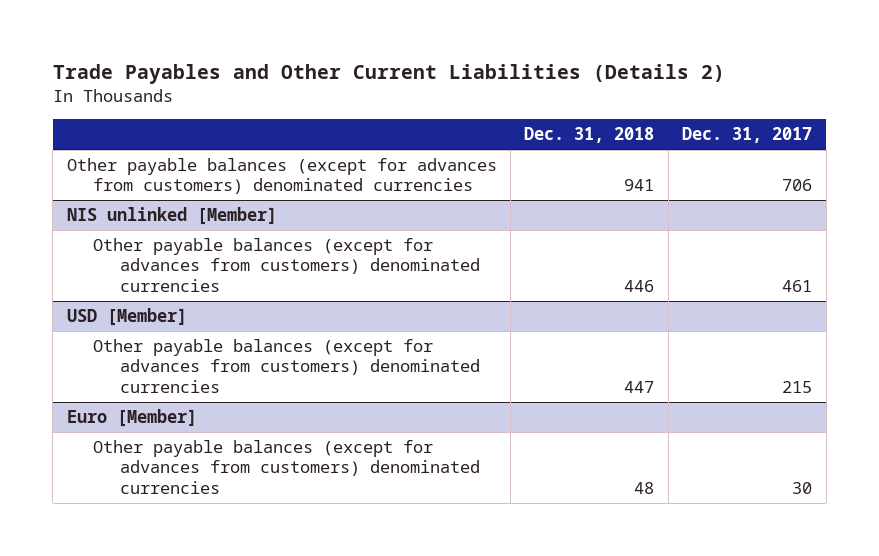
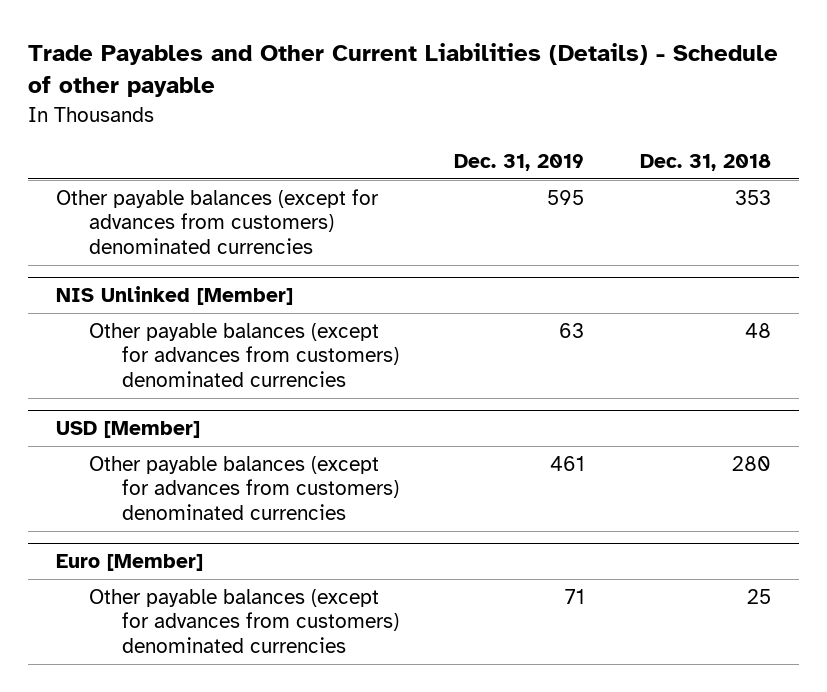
[52,64,725,85] Trade Payables and Other Current Liabilities (Details 2) -> [27,42,778,98] Trade Payables and Other Current Liabilities (Details) - Schedule of other payable
[682,127,813,144] Dec. 31, 2017 -> none
none -> [454,153,585,171] Dec. 31, 2019
[624,179,655,192] 941 -> [734,189,771,205] 353
[66,207,277,226] NIS unlinked [Member] -> [55,286,293,306] NIS Unlinked [Member]
[624,279,655,292] 446 -> [744,322,771,338] 48
[624,380,655,393] 447 -> [731,455,771,471] 280
[634,481,655,494] 48 -> [746,588,771,604] 25

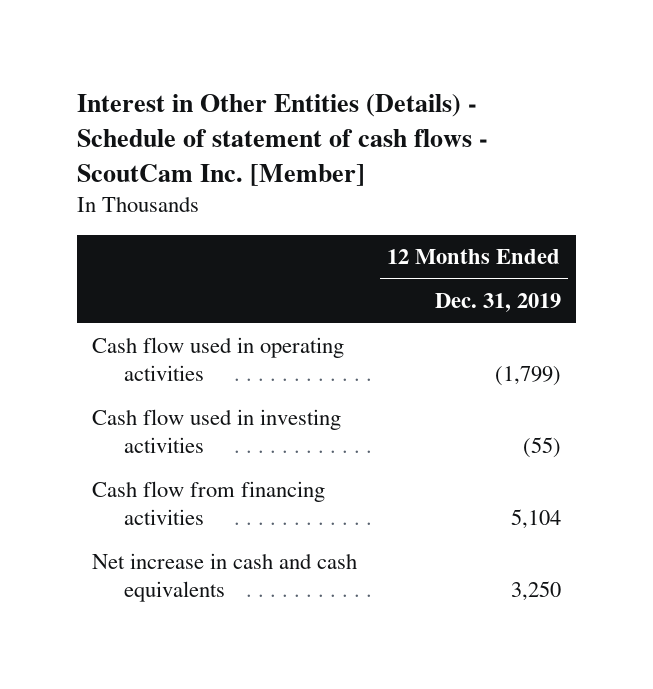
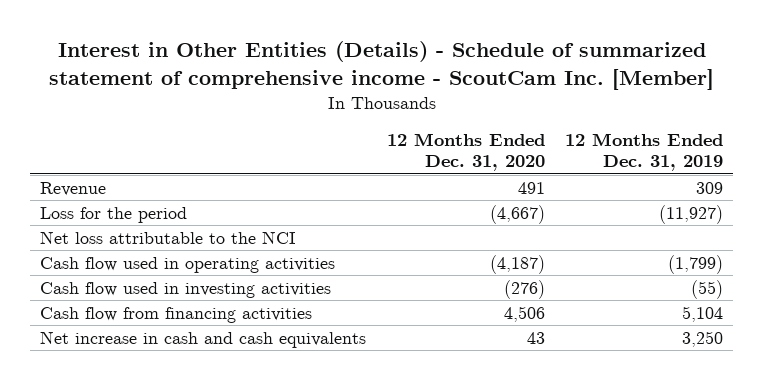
[76,93,488,187] Interest in Other Entities (Details) - Schedule of statement of cash flows - ScoutCam Inc. [Member] -> [48,41,714,91] Interest in Other Entities (Details) - Schedule of summarized statement of comprehensive income - ScoutCam Inc. [Member]
none -> [386,133,545,172] 12 Months Ended Dec. 31, 2020
none -> [39,181,106,196] Revenue
none -> [39,206,187,223] Loss for the period
none -> [39,230,296,244] Net loss attributable to the NCI

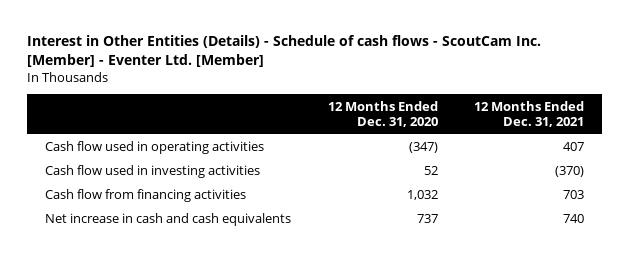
[48,41,714,91] Interest in Other Entities (Details) - Schedule of summarized statement of comprehensive income - ScoutCam Inc. [Member] -> [26,35,541,68] Interest in Other Entities (Details) - Schedule of cash flows - ScoutCam Inc. [Member] - Eventer Ltd. [Member]
[565,133,724,172] 12 Months Ended Dec. 31, 2019 -> none
none -> [474,100,585,128] 12 Months Ended Dec. 31, 2021
[39,181,106,196] Revenue -> none
[39,206,187,223] Loss for the period -> none
[39,230,296,244] Net loss attributable to the NCI -> none
[489,254,545,274] (4,187) -> [408,142,438,154] (347)
[503,279,545,299] (276) -> [423,166,438,176] 52
[503,305,545,322] 4,506 -> [406,190,438,201] 1,032
[526,331,545,344] 43 -> [416,214,438,224] 737

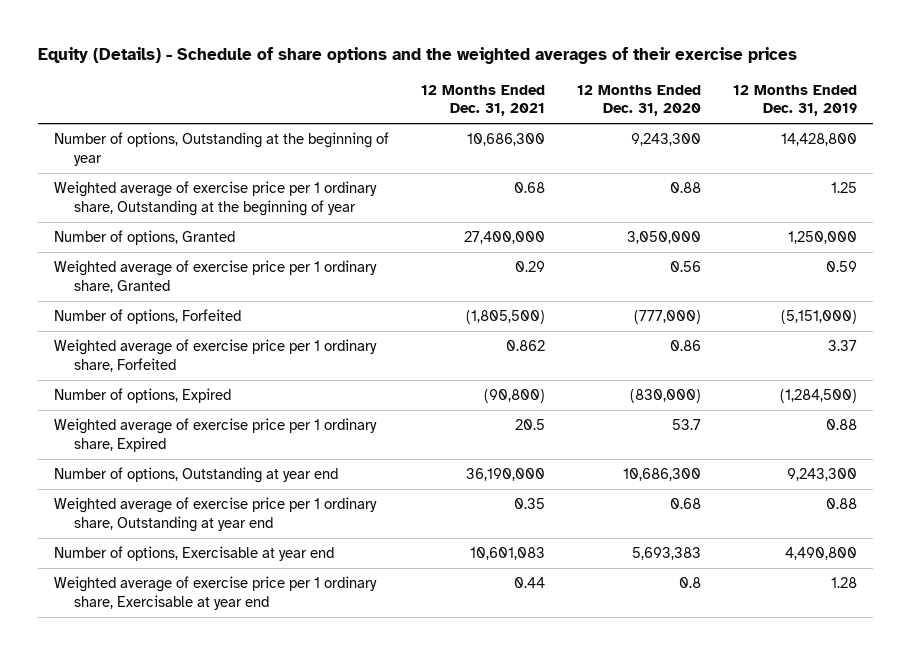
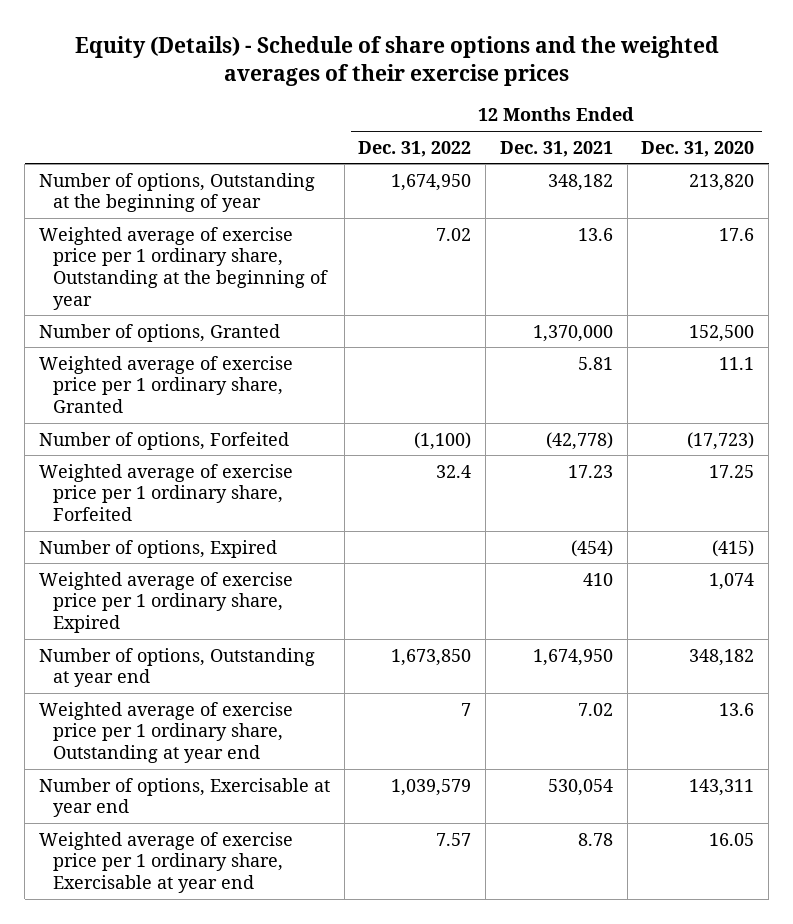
[732,84,857,117] 12 Months Ended Dec. 31, 2019 -> none
none -> [358,140,472,157] Dec. 31, 2022
[466,132,545,146] 10,686,300 -> [547,173,613,191] 348,182
[630,132,701,146] 9,243,300 -> [689,173,755,191] 213,820
[513,181,545,193] 0.68 -> [577,227,613,241] 13.6
[669,181,701,193] 0.88 -> [719,227,755,241] 17.6
[463,230,545,244] 27,400,000 -> [532,324,613,342] 1,370,000
[626,230,701,244] 3,050,000 -> [689,324,755,342] 152,500
[514,260,545,272] 0.29 -> [577,356,613,370] 5.81
[669,260,701,272] 0.56 -> [719,356,755,370] 11.1
[465,309,545,324] (1,805,500) -> [545,431,613,450] (42,778)
[633,309,701,324] (777,000) -> [687,431,755,450] (17,723)
[505,339,545,351] 0.862 -> [567,464,613,478] 17.23
[669,339,701,351] 0.86 -> [709,464,755,478] 17.25
[483,388,545,403] (90,800) -> [570,539,613,557] (454)
[629,388,701,403] (830,000) -> [712,539,755,557] (415)
[514,418,545,430] 20.5 -> [582,572,613,586] 410
[671,418,701,430] 53.7 -> [709,572,755,590] 1,074
[465,467,545,481] 36,190,000 -> [532,648,613,666] 1,674,950
[622,467,701,481] 10,686,300 -> [689,648,755,666] 348,182
[513,497,545,509] 0.35 -> [577,702,613,716] 7.02
[669,497,701,509] 0.68 -> [719,702,755,716] 13.6
[469,546,545,560] 10,601,083 -> [547,778,613,796] 530,054
[631,546,701,560] 5,693,383 -> [689,778,755,796] 143,311
[513,576,545,588] 0.44 -> [577,832,613,846] 8.78
[678,576,701,588] 0.8 -> [709,832,755,846] 16.05

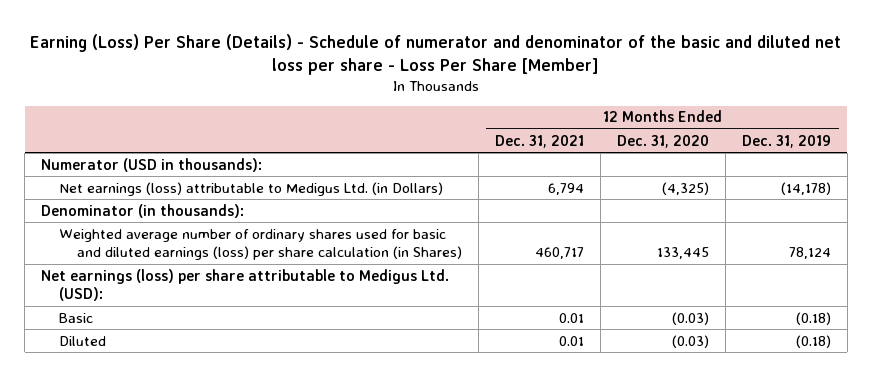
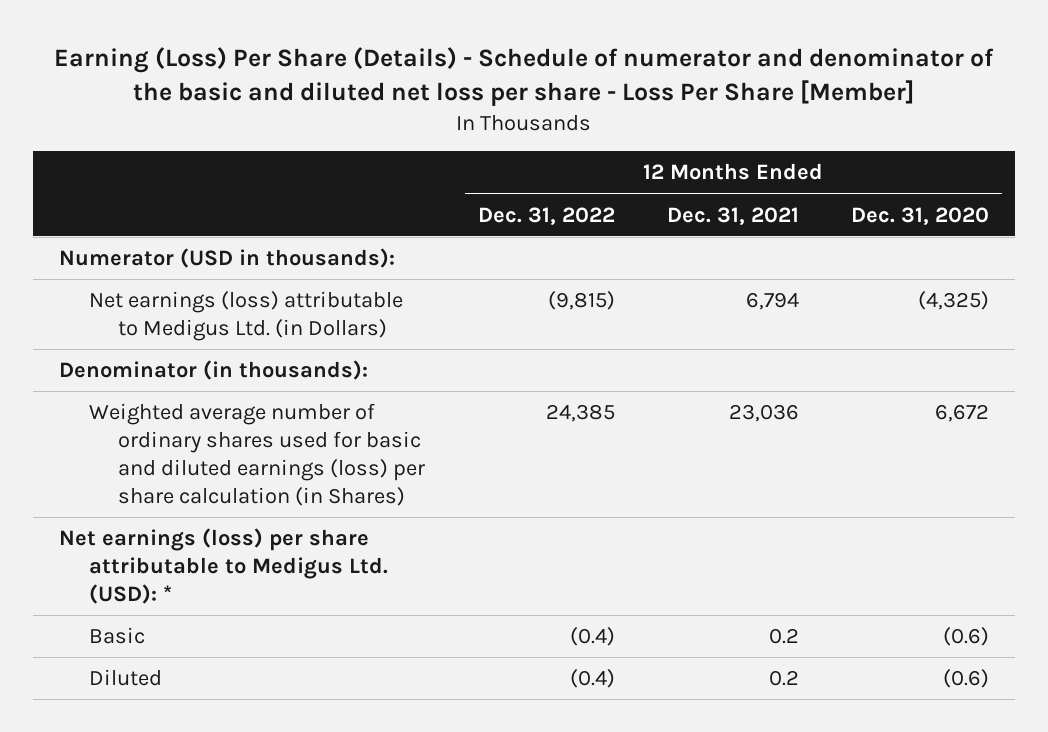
[741,134,831,148] Dec. 31, 2019 -> none
none -> [477,206,615,225] Dec. 31, 2022
[534,246,584,259] 460,717 -> [728,403,799,422] 23,036
[656,246,709,259] 133,445 -> [935,403,990,422] 6,672
[41,268,450,301] Net earnings (loss) per share attributable to Medigus Ltd. (USD): -> [58,527,388,604] Net earnings (loss) per share attributable to Medigus Ltd. (USD): *
[558,312,584,323] 0.01 -> [768,627,799,644] 0.2
[671,311,709,325] (0.03) -> [943,626,990,646] (0.6)
[558,335,584,346] 0.01 -> [768,669,799,686] 0.2
[671,334,709,348] (0.03) -> [943,668,990,688] (0.6)

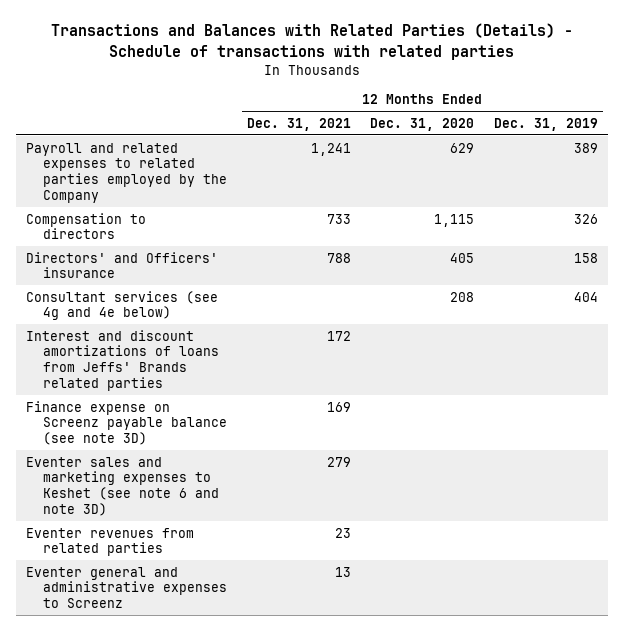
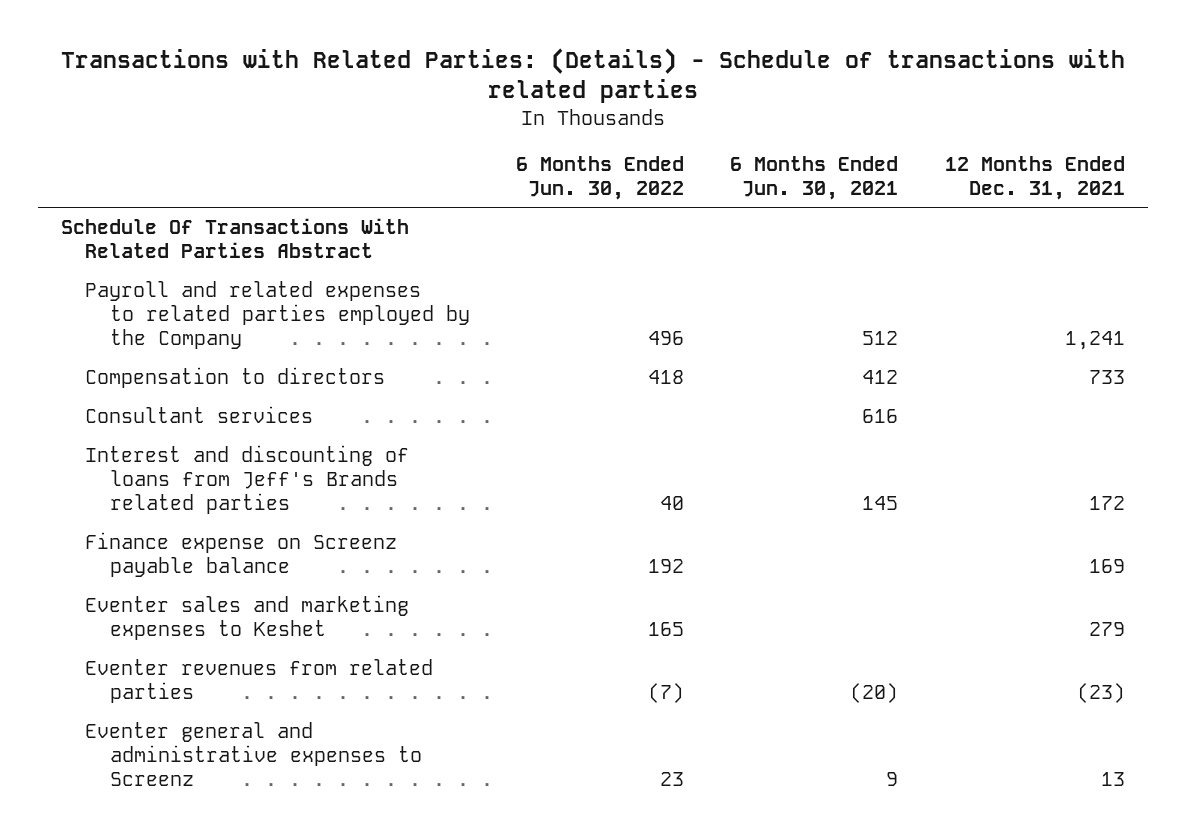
[50,23,573,60] Transactions and Balances with Related Parties (Details) - Schedule of transactions with related parties -> [60,48,1125,104] Transactions with Related Parties: (Details) - Schedule of transactions with related parties
[370,117,475,131] Dec. 31, 2020 -> none
[494,117,599,131] Dec. 31, 2019 -> none
none -> [515,155,684,200] 6 Months Ended Jun. 30, 2022
none -> [730,155,899,200] 6 Months Ended Jun. 30, 2021
none -> [60,218,409,259] Schedule Of Transactions With Related Parties Abstract
[25,251,218,279] Directors' and Officers' insurance -> none
[25,290,218,321] Consultant services (see 4g and 4e below) -> [85,406,314,424] Consultant services
[25,329,220,391] Interest and discount amortizations of loans from Jeffs' Brands related parties -> [85,445,410,514] Interest and discounting of loans from Jeff's Brands related parties
[25,400,228,446] Finance expense on Screenz payable balance (see note 3D) -> [85,532,398,578] Finance expense on Screenz payable balance
[25,456,220,516] Eventer sales and marketing expenses to Keshet (see note 6 and note 3D) -> [85,595,410,641] Eventer sales and marketing expenses to Keshet
[334,527,351,538] 23 -> [1076,683,1125,704] (23)

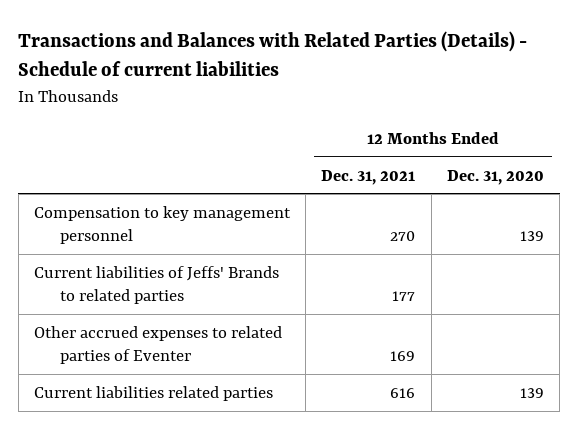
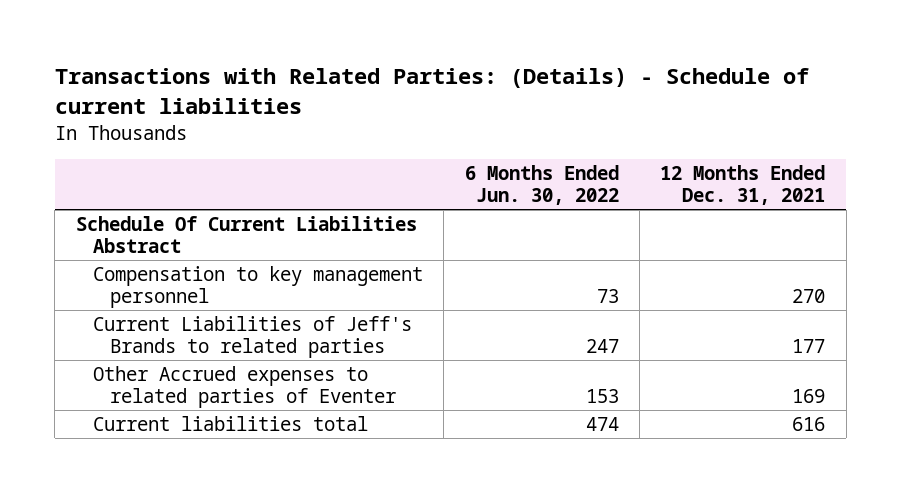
[18,31,528,77] Transactions and Balances with Related Parties (Details) - Schedule of current liabilities -> [54,68,809,115] Transactions with Related Parties: (Details) - Schedule of current liabilities
[446,169,544,185] Dec. 31, 2020 -> none
none -> [464,164,619,206] 6 Months Ended Jun. 30, 2022
none -> [75,215,417,254] Schedule Of Current Liabilities Abstract
[34,265,280,305] Current liabilities of Jeffs' Brands to related parties -> [92,315,412,359] Current Liabilities of Jeff's Brands to related parties
[34,325,283,365] Other accrued expenses to related parties of Eventer -> [92,365,397,409] Other Accrued expenses to related parties of Eventer
[34,385,274,401] Current liabilities related parties -> [92,415,368,431] Current liabilities total

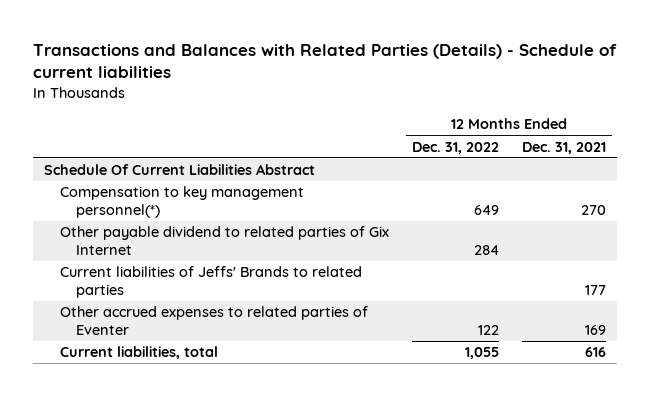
[54,68,809,115] Transactions with Related Parties: (Details) - Schedule of current liabilities -> [32,43,617,79] Transactions and Balances with Related Parties (Details) - Schedule of current liabilities
[464,164,619,206] 6 Months Ended Jun. 30, 2022 -> none
none -> [411,141,499,154] Dec. 31, 2022
[92,265,423,309] Compensation to key management personnel -> [59,186,304,218] Compensation to key management personnel(*)
none -> [59,226,389,255] Other payable dividend to related parties of Gix Internet
[92,315,412,359] Current Liabilities of Jeff's Brands to related parties -> [59,266,362,298] Current liabilities of Jeffs' Brands to related parties
[92,365,397,409] Other Accrued expenses to related parties of Eventer -> [59,306,368,335] Other accrued expenses to related parties of Eventer
[92,415,368,431] Current liabilities total -> [59,346,218,360] Current liabilities, total

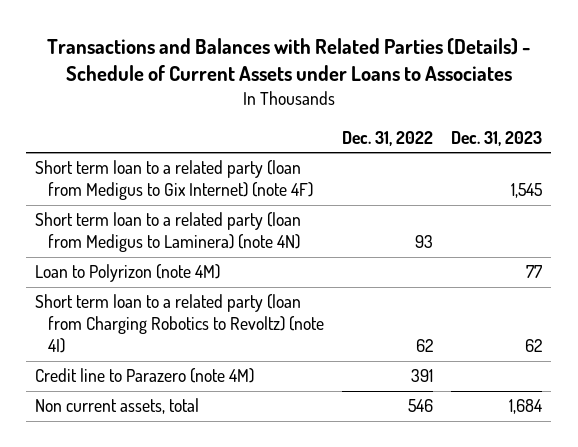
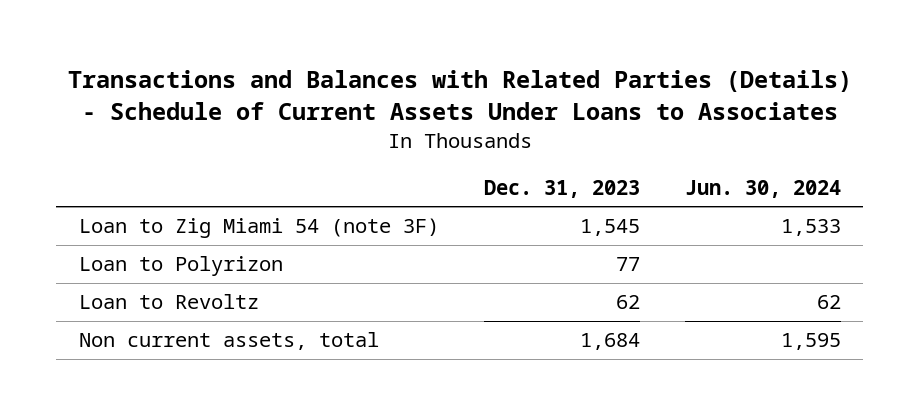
[46,37,530,82] Transactions and Balances with Related Parties (Details) - Schedule of Current Assets under Loans to Associates -> [67,70,852,121] Transactions and Balances with Related Parties (Details) - Schedule of Current Assets Under Loans to Associates
[342,130,434,146] Dec. 31, 2022 -> none
none -> [684,179,841,198] Jun. 30, 2024
[35,212,302,253] Short term loan to a related party (loan from Medigus to Laminera) (note 4N) -> none
[35,368,255,384] Credit line to Parazero (note 4M) -> none
[35,160,314,201] Short term loan to a related party (loan from Medigus to Gix Internet) (note 4F) -> [78,218,439,239] Loan to Zig Miami 54 (note 3F)
[35,264,221,283] Loan to Polyrizon (note 4M) -> [78,256,283,277] Loan to Polyrizon
[35,294,325,354] Short term loan to a related party (loan from Charging Robotics to Revoltz) (note 4I) -> [78,294,259,310] Loan to Revoltz

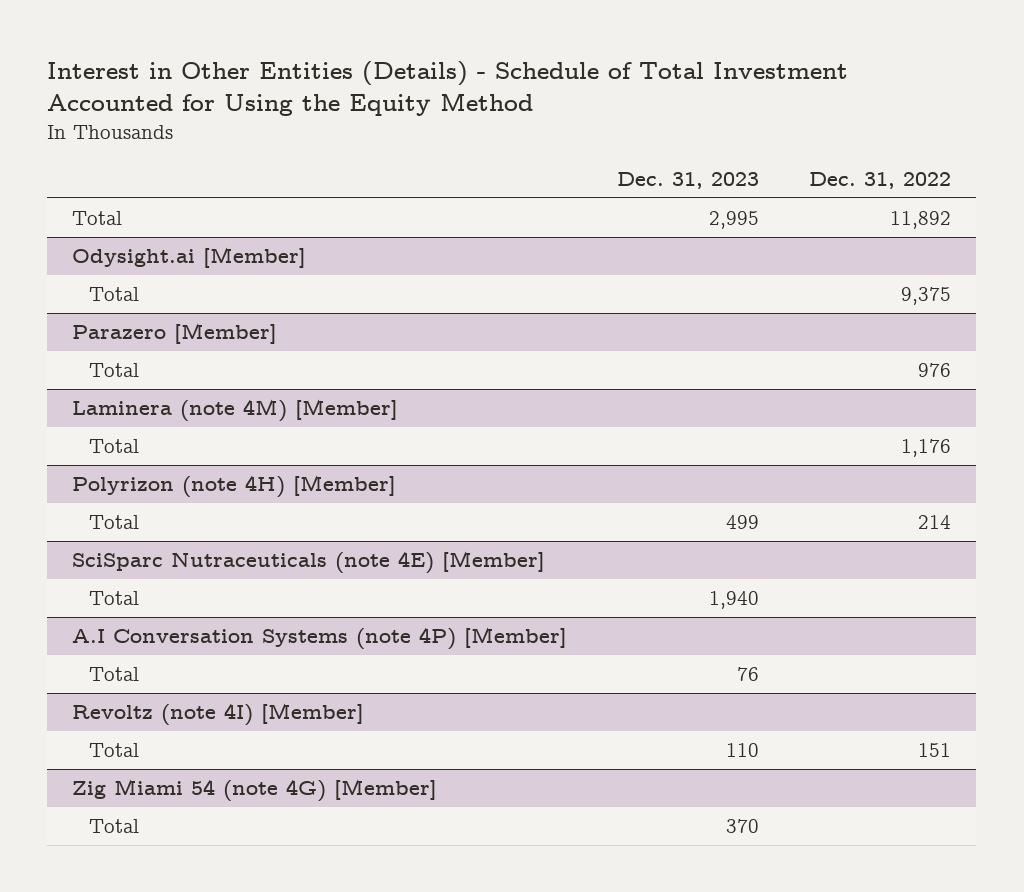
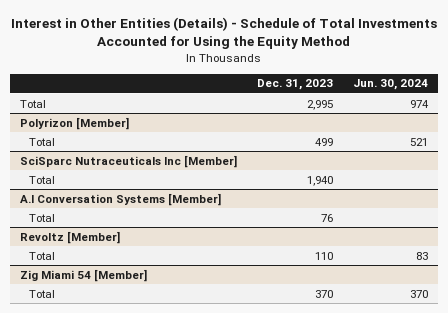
[47,61,849,117] Interest in Other Entities (Details) - Schedule of Total Investment Accounted for Using the Equity Method -> [10,17,437,50] Interest in Other Entities (Details) - Schedule of Total Investments Accounted for Using the Equity Method
[809,171,952,189] Dec. 31, 2022 -> none
none -> [352,79,428,91] Jun. 30, 2024
[72,247,307,269] Odysight.ai [Member] -> none
[89,287,140,302] Total -> none
[72,323,278,345] Parazero [Member] -> none
[89,363,140,378] Total -> none
[72,399,399,423] Laminera (note 4M) [Member] -> none
[89,439,140,454] Total -> none
[72,475,397,499] Polyrizon (note 4H) [Member] -> [19,116,129,130] Polyrizon [Member]
[72,551,546,575] SciSparc Nutraceuticals (note 4E) [Member] -> [19,154,237,168] SciSparc Nutraceuticals Inc [Member]
[72,627,568,651] A.I Conversation Systems (note 4P) [Member] -> [19,192,221,206] A.I Conversation Systems [Member]
[72,703,365,727] Revoltz (note 4I) [Member] -> [19,230,120,244] Revoltz [Member]
[72,779,438,803] Zig Miami 54 (note 4G) [Member] -> [19,268,147,282] Zig Miami 54 [Member]

